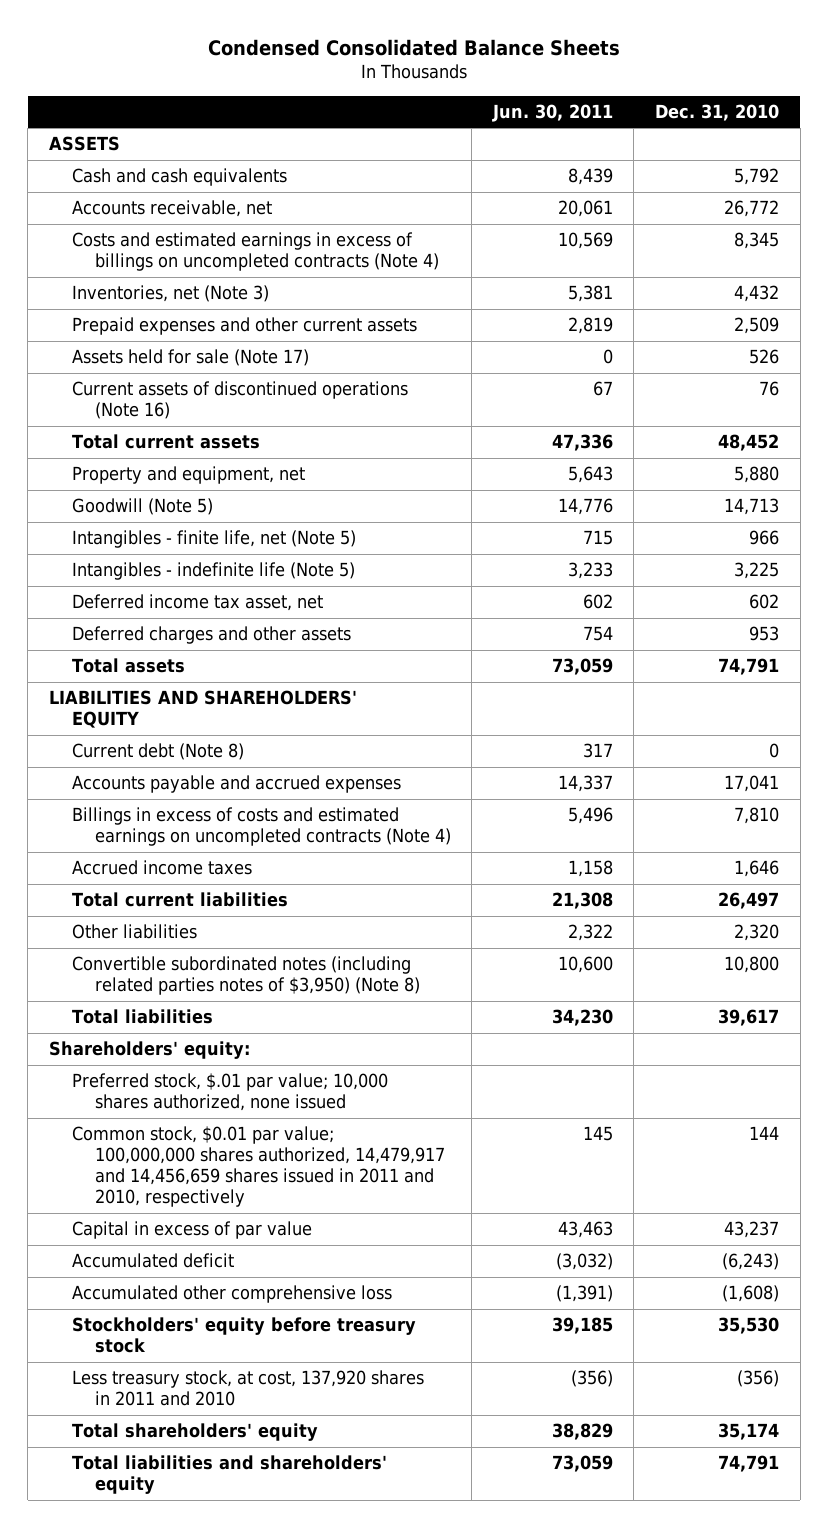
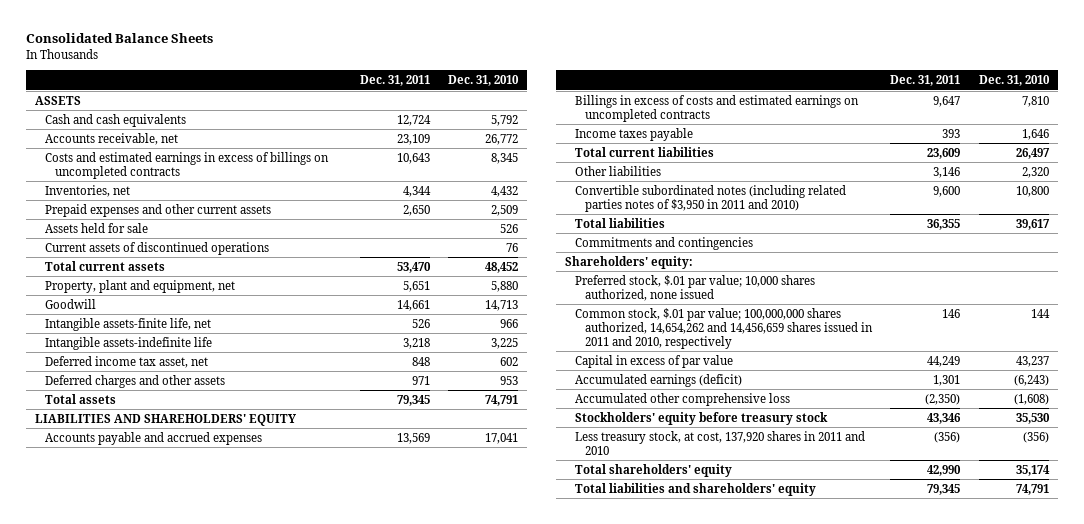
[208,38,621,56] Condensed Consolidated Balance Sheets -> [25,33,213,44] Consolidated Balance Sheets
[491,103,613,122] Jun. 30, 2011 -> none
none -> [359,75,430,87] Dec. 31, 2011
[71,232,439,272] Costs and estimated earnings in excess of billings on uncompleted contracts (Note 4) -> [44,151,329,179] Costs and estimated earnings in excess of billings on uncompleted contracts
[71,285,269,303] Inventories, net (Note 3) -> [44,184,130,197] Inventories, net
[71,349,309,367] Assets held for sale (Note 17) -> [44,222,148,233] Assets held for sale
[71,381,408,420] Current assets of discontinued operations (Note 16) -> [44,241,269,255] Current assets of discontinued operations
[71,466,305,485] Property and equipment, net -> [44,279,235,293] Property, plant and equipment, net
[71,498,213,516] Goodwill (Note 5) -> [44,298,96,309] Goodwill
[71,530,356,549] Intangibles - finite life, net (Note 5) -> [44,317,211,331] Intangible assets-finite life, net
[71,562,355,581] Intangibles - indefinite life (Note 5) -> [44,336,212,350] Intangible assets-indefinite life
[71,743,244,761] Current debt (Note 8) -> none
[71,807,451,847] Billings in excess of costs and estimated earnings on uncompleted contracts (Note 4) -> [575,94,860,122] Billings in excess of costs and estimated earnings on uncompleted contracts
[71,860,252,876] Accrued income taxes -> [575,127,694,141] Income taxes payable
[71,956,420,996] Convertible subordinated notes (including related parties notes of $3,950) (Note 8) -> [575,184,847,212] Convertible subordinated notes (including related parties notes of $3,950 in 2011 and 2010)
none -> [575,236,754,250] Commitments and contingencies
[71,1126,445,1207] Common stock, $0.01 par value; 100,000,000 shares authorized, 14,479,917 and 14,456,659 shares issued in 2011 and 2010, respectively -> [575,307,874,349] Common stock, $.01 par value; 100,000,000 shares authorized, 14,654,262 and 14,456,659 shares issued in 2011 and 2010, respectively
[71,1253,234,1269] Accumulated deficit -> [575,373,743,387] Accumulated earnings (deficit)

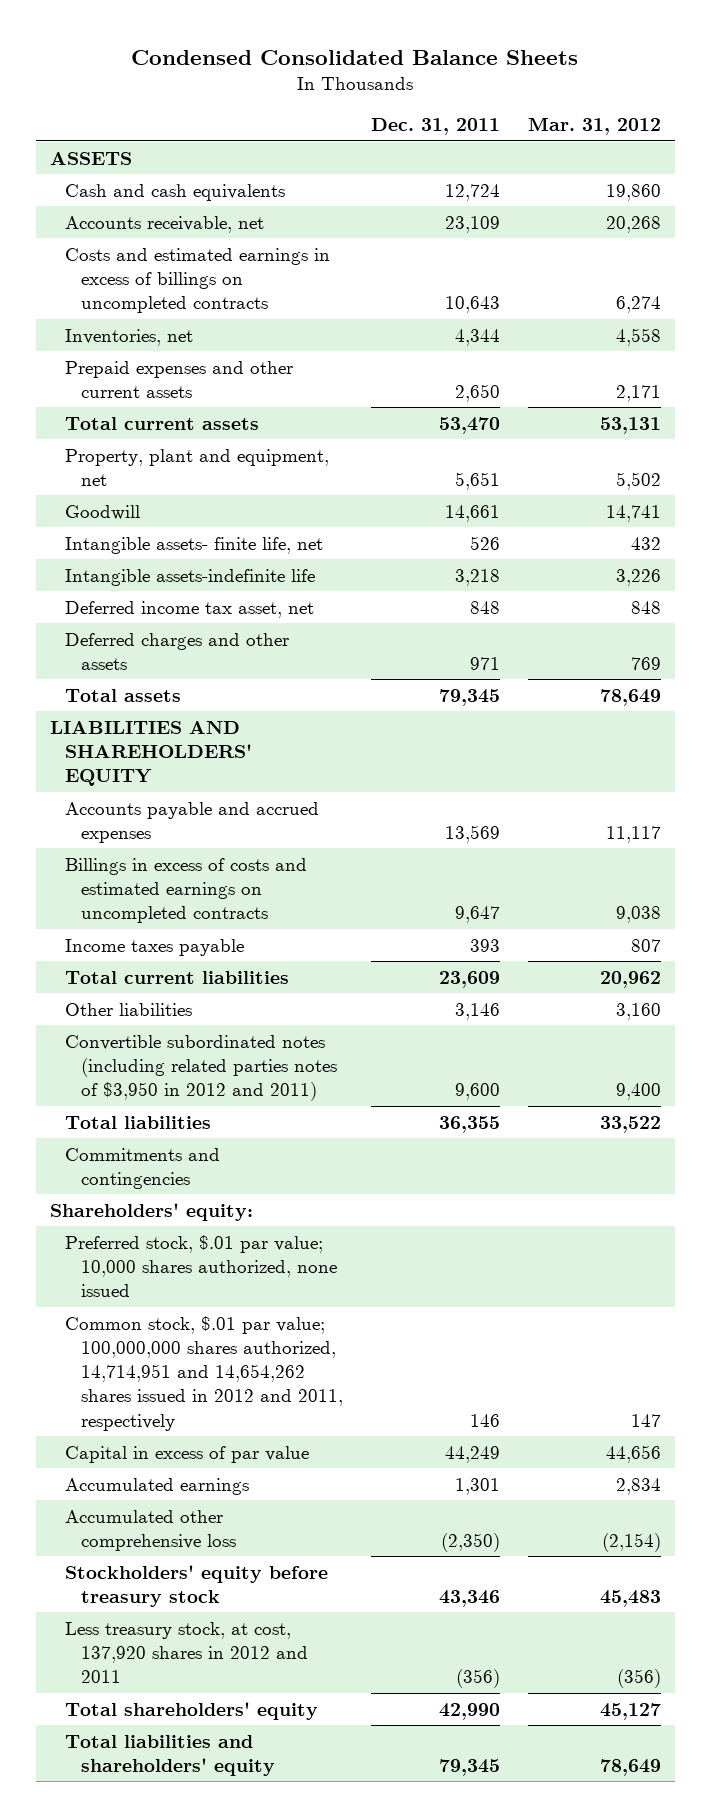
[25,33,213,44] Consolidated Balance Sheets -> [131,49,579,65] Condensed Consolidated Balance Sheets
[448,75,520,87] Dec. 31, 2010 -> none
none -> [528,117,662,136] Mar. 31, 2012
[44,222,148,233] Assets held for sale -> none
[44,241,269,255] Current assets of discontinued operations -> none
[44,317,211,331] Intangible assets-finite life, net -> [65,536,324,554] Intangible assets- finite life, net
[575,184,847,212] Convertible subordinated notes (including related parties notes of $3,950 in 2011 and 2010) -> [65,1034,337,1102] Convertible subordinated notes (including related parties notes of $3,950 in 2012 and 2011)
[575,307,874,349] Common stock, $.01 par value; 100,000,000 shares authorized, 14,654,262 and 14,456,659 shares issued in 2011 and 2010, respectively -> [65,1315,343,1431] Common stock, $.01 par value; 100,000,000 shares authorized, 14,714,951 and 14,654,262 shares issued in 2012 and 2011, respectively
[575,373,743,387] Accumulated earnings (deficit) -> [65,1477,250,1495] Accumulated earnings
[575,430,866,455] Less treasury stock, at cost, 137,920 shares in 2011 and 2010 -> [65,1621,308,1684] Less treasury stock, at cost, 137,920 shares in 2012 and 2011

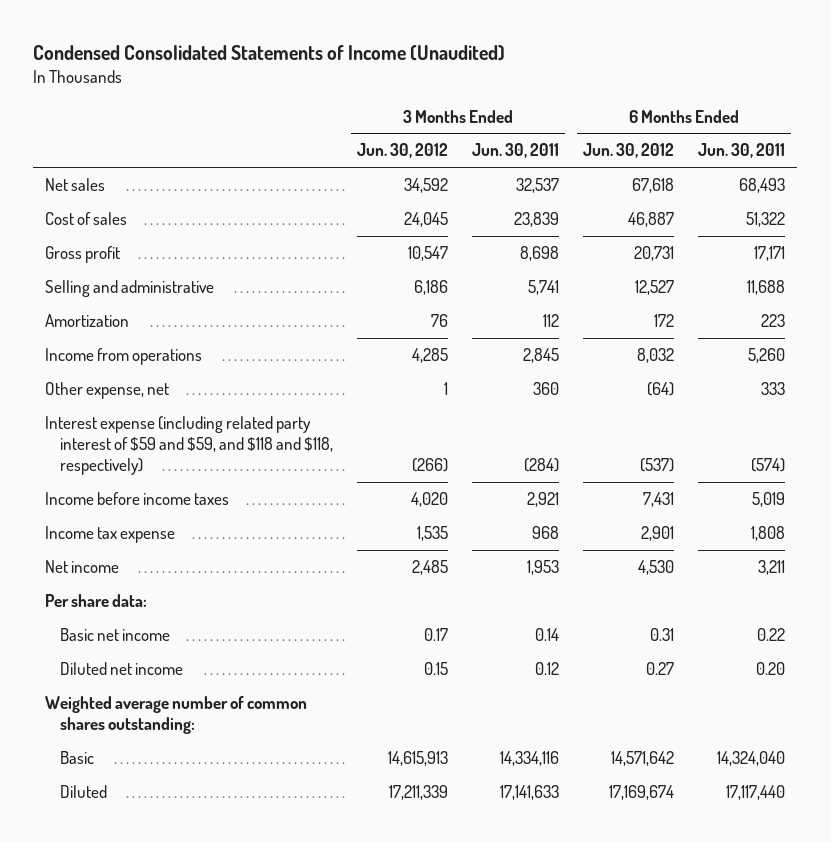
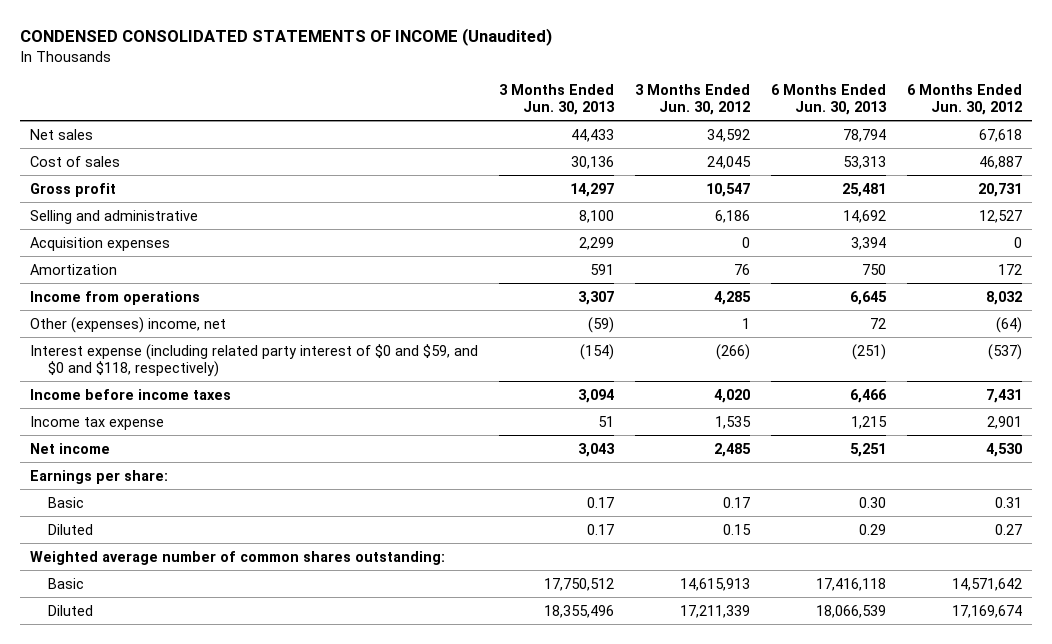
[33,44,506,61] Condensed Consolidated Statements of Income (Unaudited) -> [19,28,552,47] CONDENSED CONSOLIDATED STATEMENTS OF INCOME (Unaudited)
[472,143,560,159] Jun. 30, 2011 -> none
[698,143,786,159] Jun. 30, 2011 -> none
none -> [498,84,615,116] 3 Months Ended Jun. 30, 2013
none -> [770,84,887,116] 6 Months Ended Jun. 30, 2013
none -> [30,236,171,251] Acquisition expenses
[45,381,170,399] Other expense, net -> [30,316,227,333] Other (expenses) income, net
[45,415,334,476] Interest expense (including related party interest of $59 and $59, and $118 and $118, respectively) -> [30,343,479,377] Interest expense (including related party interest of $0 and $59, and $0 and $118, respectively)
[45,593,148,607] Per share data: -> [30,469,169,484] Earnings per share:
[60,627,171,641] Basic net income -> [48,496,85,508] Basic
[60,661,184,675] Diluted net income -> [48,523,94,535] Diluted

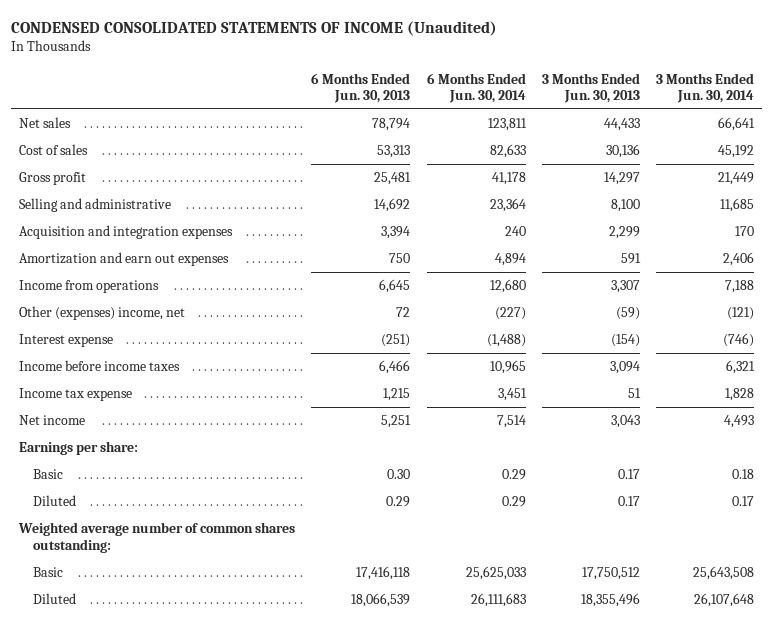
[634,84,750,116] 3 Months Ended Jun. 30, 2012 -> none
[906,84,1022,116] 6 Months Ended Jun. 30, 2012 -> none
none -> [426,72,526,104] 6 Months Ended Jun. 30, 2014
none -> [656,72,755,104] 3 Months Ended Jun. 30, 2014
[30,236,171,251] Acquisition expenses -> [19,225,234,240] Acquisition and integration expenses
[30,263,118,275] Amortization -> [19,252,230,267] Amortization and earn out expenses
[30,343,479,377] Interest expense (including related party interest of $0 and $59, and $0 and $118, respectively) -> [19,334,114,348] Interest expense

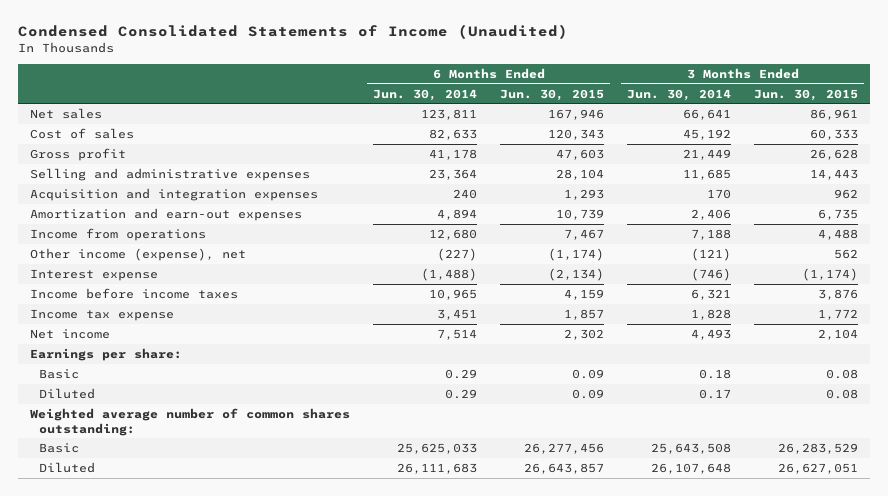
[11,20,498,36] CONDENSED CONSOLIDATED STATEMENTS OF INCOME (Unaudited) -> [18,24,569,40] Condensed Consolidated Statements of Income (Unaudited)
[311,72,411,104] 6 Months Ended Jun. 30, 2013 -> none
[541,72,640,104] 3 Months Ended Jun. 30, 2013 -> none
none -> [500,88,605,101] Jun. 30, 2015
none -> [754,88,859,101] Jun. 30, 2015
[19,198,172,213] Selling and administrative -> [29,167,310,181] Selling and administrative expenses
[19,252,230,267] Amortization and earn out expenses -> [29,207,302,221] Amortization and earn-out expenses
[19,306,186,321] Other (expenses) income, net -> [29,247,246,261] Other income (expense), net

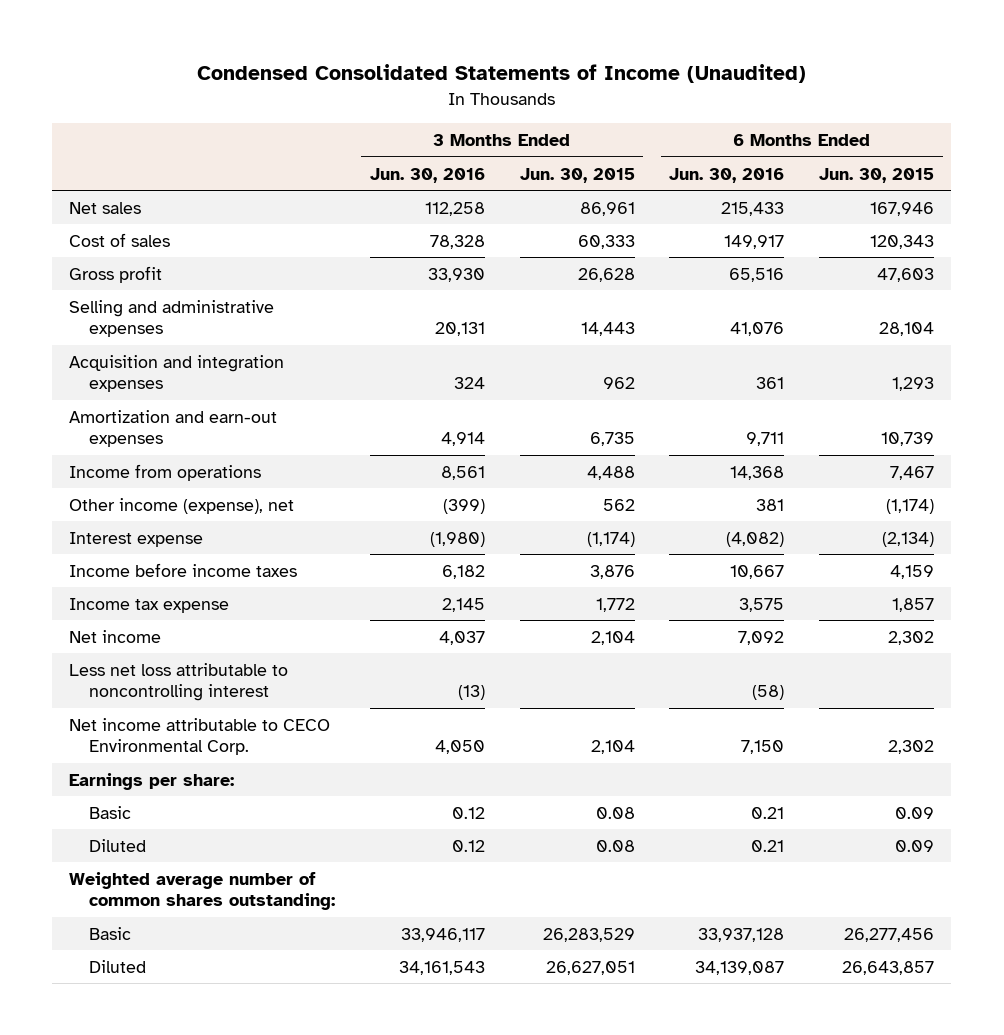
[372,88,477,101] Jun. 30, 2014 -> none
[627,88,732,101] Jun. 30, 2014 -> none
none -> [370,167,486,183] Jun. 30, 2016
none -> [669,167,785,183] Jun. 30, 2016
none -> [69,662,289,702] Less net loss attributable to noncontrolling interest
none -> [69,717,331,756] Net income attributable to CECO Environmental Corp.

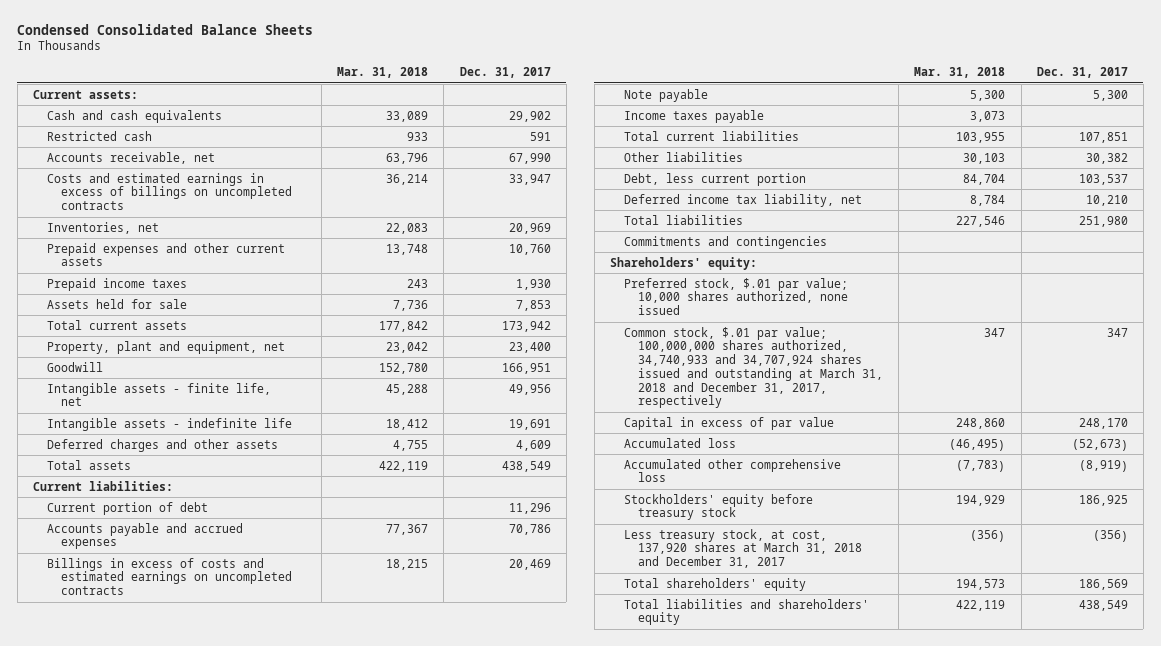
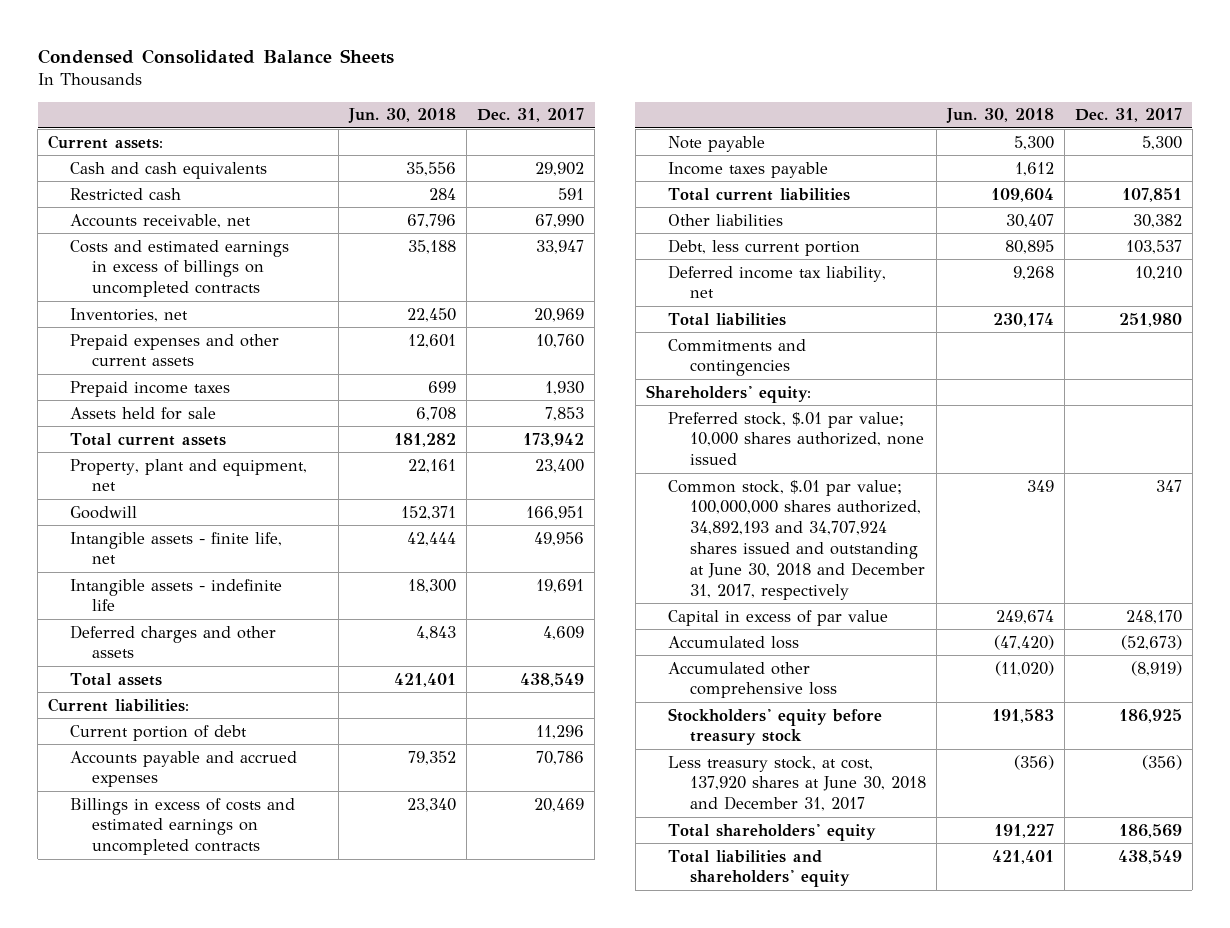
[337,67,429,79] Mar. 31, 2018 -> none
none -> [348,108,457,124] Jun. 30, 2018
[624,326,884,409] Common stock, $.01 par value; 100,000,000 shares authorized, 34,740,933 and 34,707,924 shares issued and outstanding at March 31, 2018 and December 31, 2017, respectively -> [667,479,925,600] Common stock, $.01 par value; 100,000,000 shares authorized, 34,892,193 and 34,707,924 shares issued and outstanding at June 30, 2018 and December 31, 2017, respectively
[624,528,863,569] Less treasury stock, at cost, 137,920 shares at March 31, 2018 and December 31, 2017 -> [667,755,926,812] Less treasury stock, at cost, 137,920 shares at June 30, 2018 and December 31, 2017

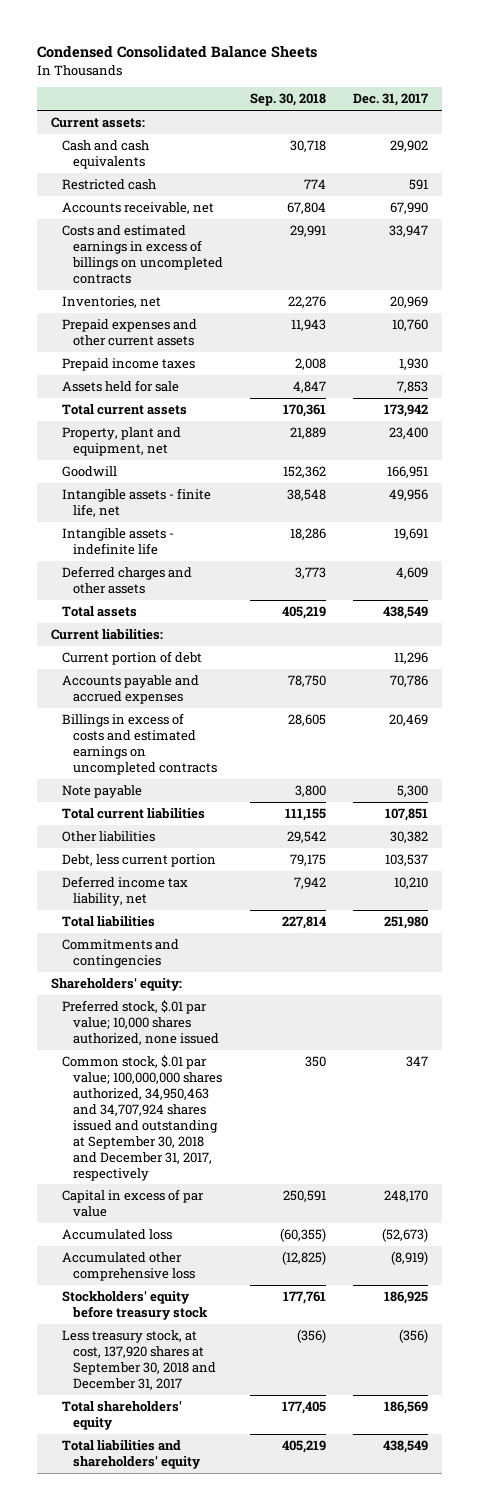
[348,108,457,124] Jun. 30, 2018 -> none
none -> [249,93,326,107] Sep. 30, 2018
[667,161,828,178] Income taxes payable -> none
[667,479,925,600] Common stock, $.01 par value; 100,000,000 shares authorized, 34,892,193 and 34,707,924 shares issued and outstanding at June 30, 2018 and December 31, 2017, respectively -> [61,1055,222,1181] Common stock, $.01 par value; 100,000,000 shares authorized, 34,950,463 and 34,707,924 shares issued and outstanding at September 30, 2018 and December 31, 2017, respectively
[667,755,926,812] Less treasury stock, at cost, 137,920 shares at June 30, 2018 and December 31, 2017 -> [61,1330,216,1390] Less treasury stock, at cost, 137,920 shares at September 30, 2018 and December 31, 2017

